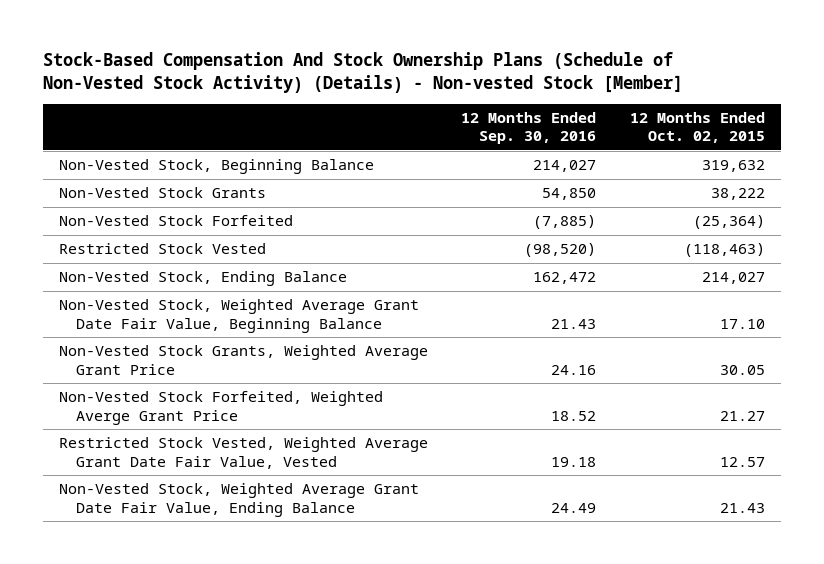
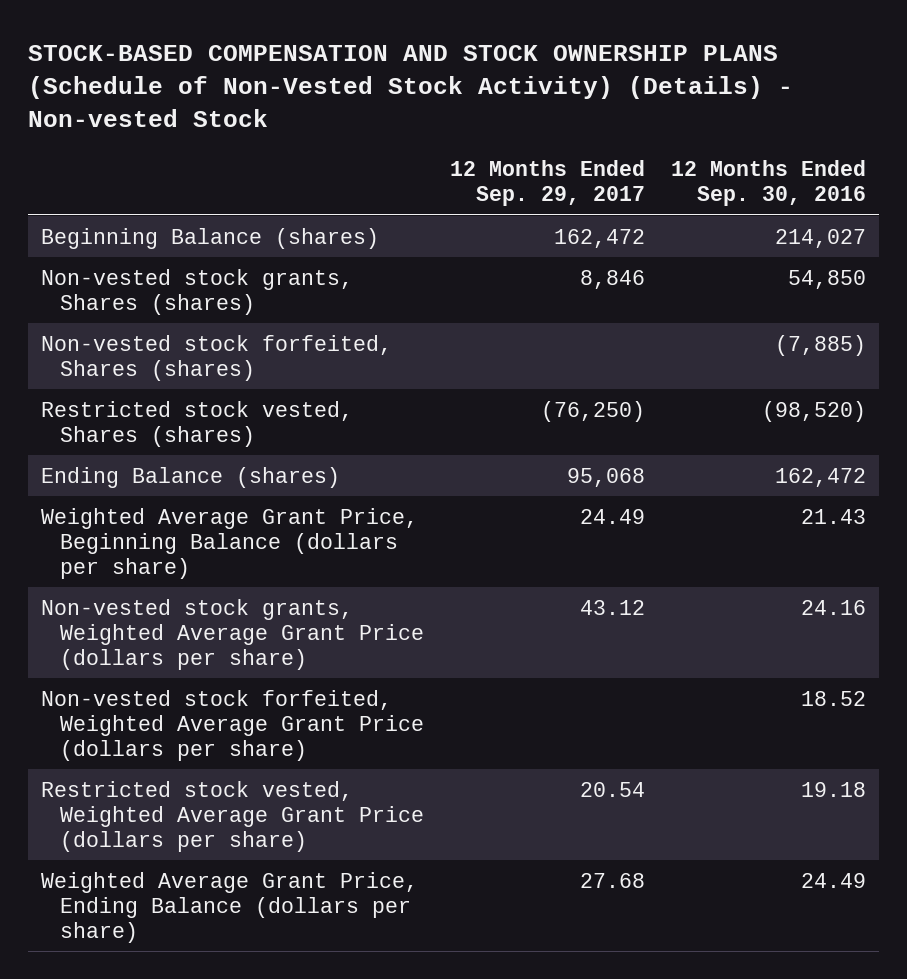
[42,51,683,93] Stock-Based Compensation And Stock Ownership Plans (Schedule of Non-Vested Stock Activity) (Details) - Non-vested Stock [Member] -> [28,45,794,128] STOCK-BASED COMPENSATION AND STOCK OWNERSHIP PLANS (Schedule of Non-Vested Stock Activity) (Details) - Non-vested Stock
[629,112,765,144] 12 Months Ended Oct. 02, 2015 -> none
none -> [449,160,645,207] 12 Months Ended Sep. 29, 2017
[59,159,375,175] Non-Vested Stock, Beginning Balance -> [41,227,380,249] Beginning Balance (shares)
[59,187,267,199] Non-Vested Stock Grants -> [41,268,354,315] Non-vested stock grants, Shares (shares)
[59,215,294,227] Non-Vested Stock Forfeited -> [41,334,393,381] Non-vested stock forfeited, Shares (shares)
[59,243,267,255] Restricted Stock Vested -> [41,400,354,447] Restricted stock vested, Shares (shares)
[59,271,348,287] Non-Vested Stock, Ending Balance -> [41,466,341,488] Ending Balance (shares)
[59,299,420,333] Non-Vested Stock, Weighted Average Grant Date Fair Value, Beginning Balance -> [41,507,419,579] Weighted Average Grant Price, Beginning Balance (dollars per share)
[59,345,429,375] Non-Vested Stock Grants, Weighted Average Grant Price -> [41,598,424,670] Non-vested stock grants, Weighted Average Grant Price (dollars per share)
[59,391,384,425] Non-Vested Stock Forfeited, Weighted Averge Grant Price -> [41,689,424,761] Non-vested stock forfeited, Weighted Average Grant Price (dollars per share)
[59,437,429,469] Restricted Stock Vested, Weighted Average Grant Date Fair Value, Vested -> [41,780,424,852] Restricted stock vested, Weighted Average Grant Price (dollars per share)
[59,483,420,517] Non-Vested Stock, Weighted Average Grant Date Fair Value, Ending Balance -> [41,871,419,943] Weighted Average Grant Price, Ending Balance (dollars per share)

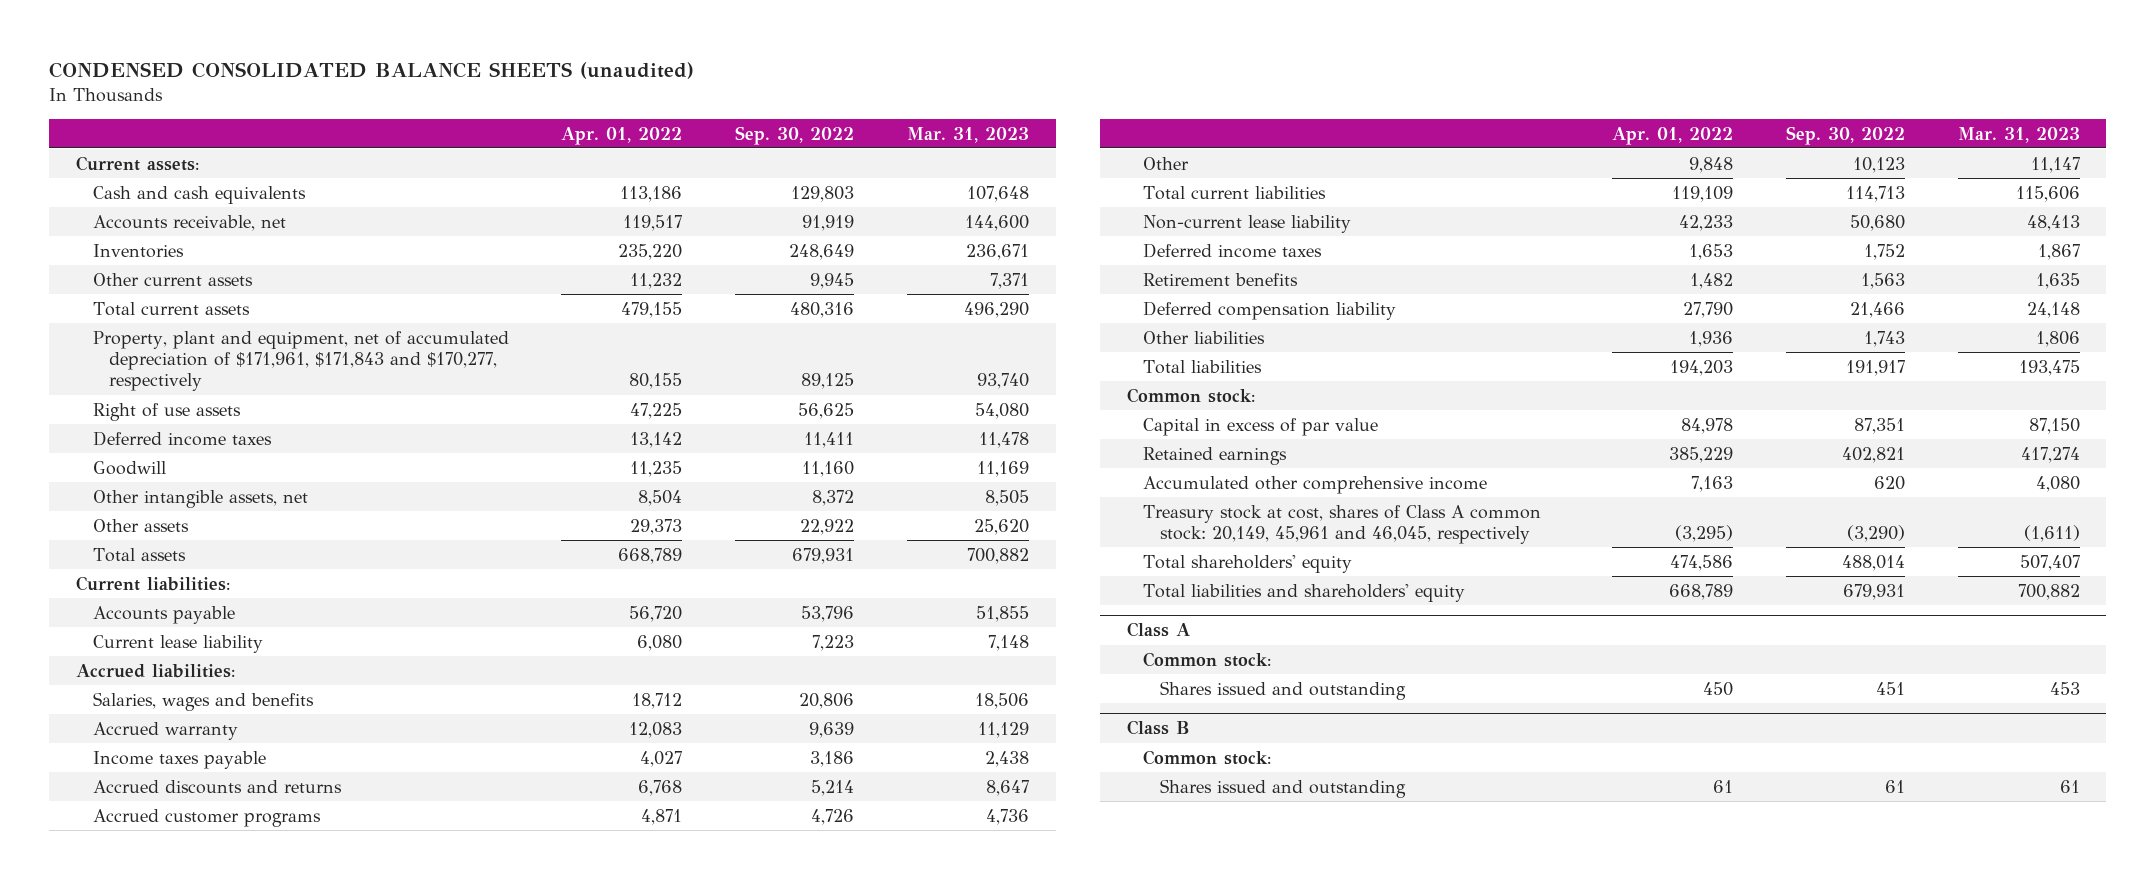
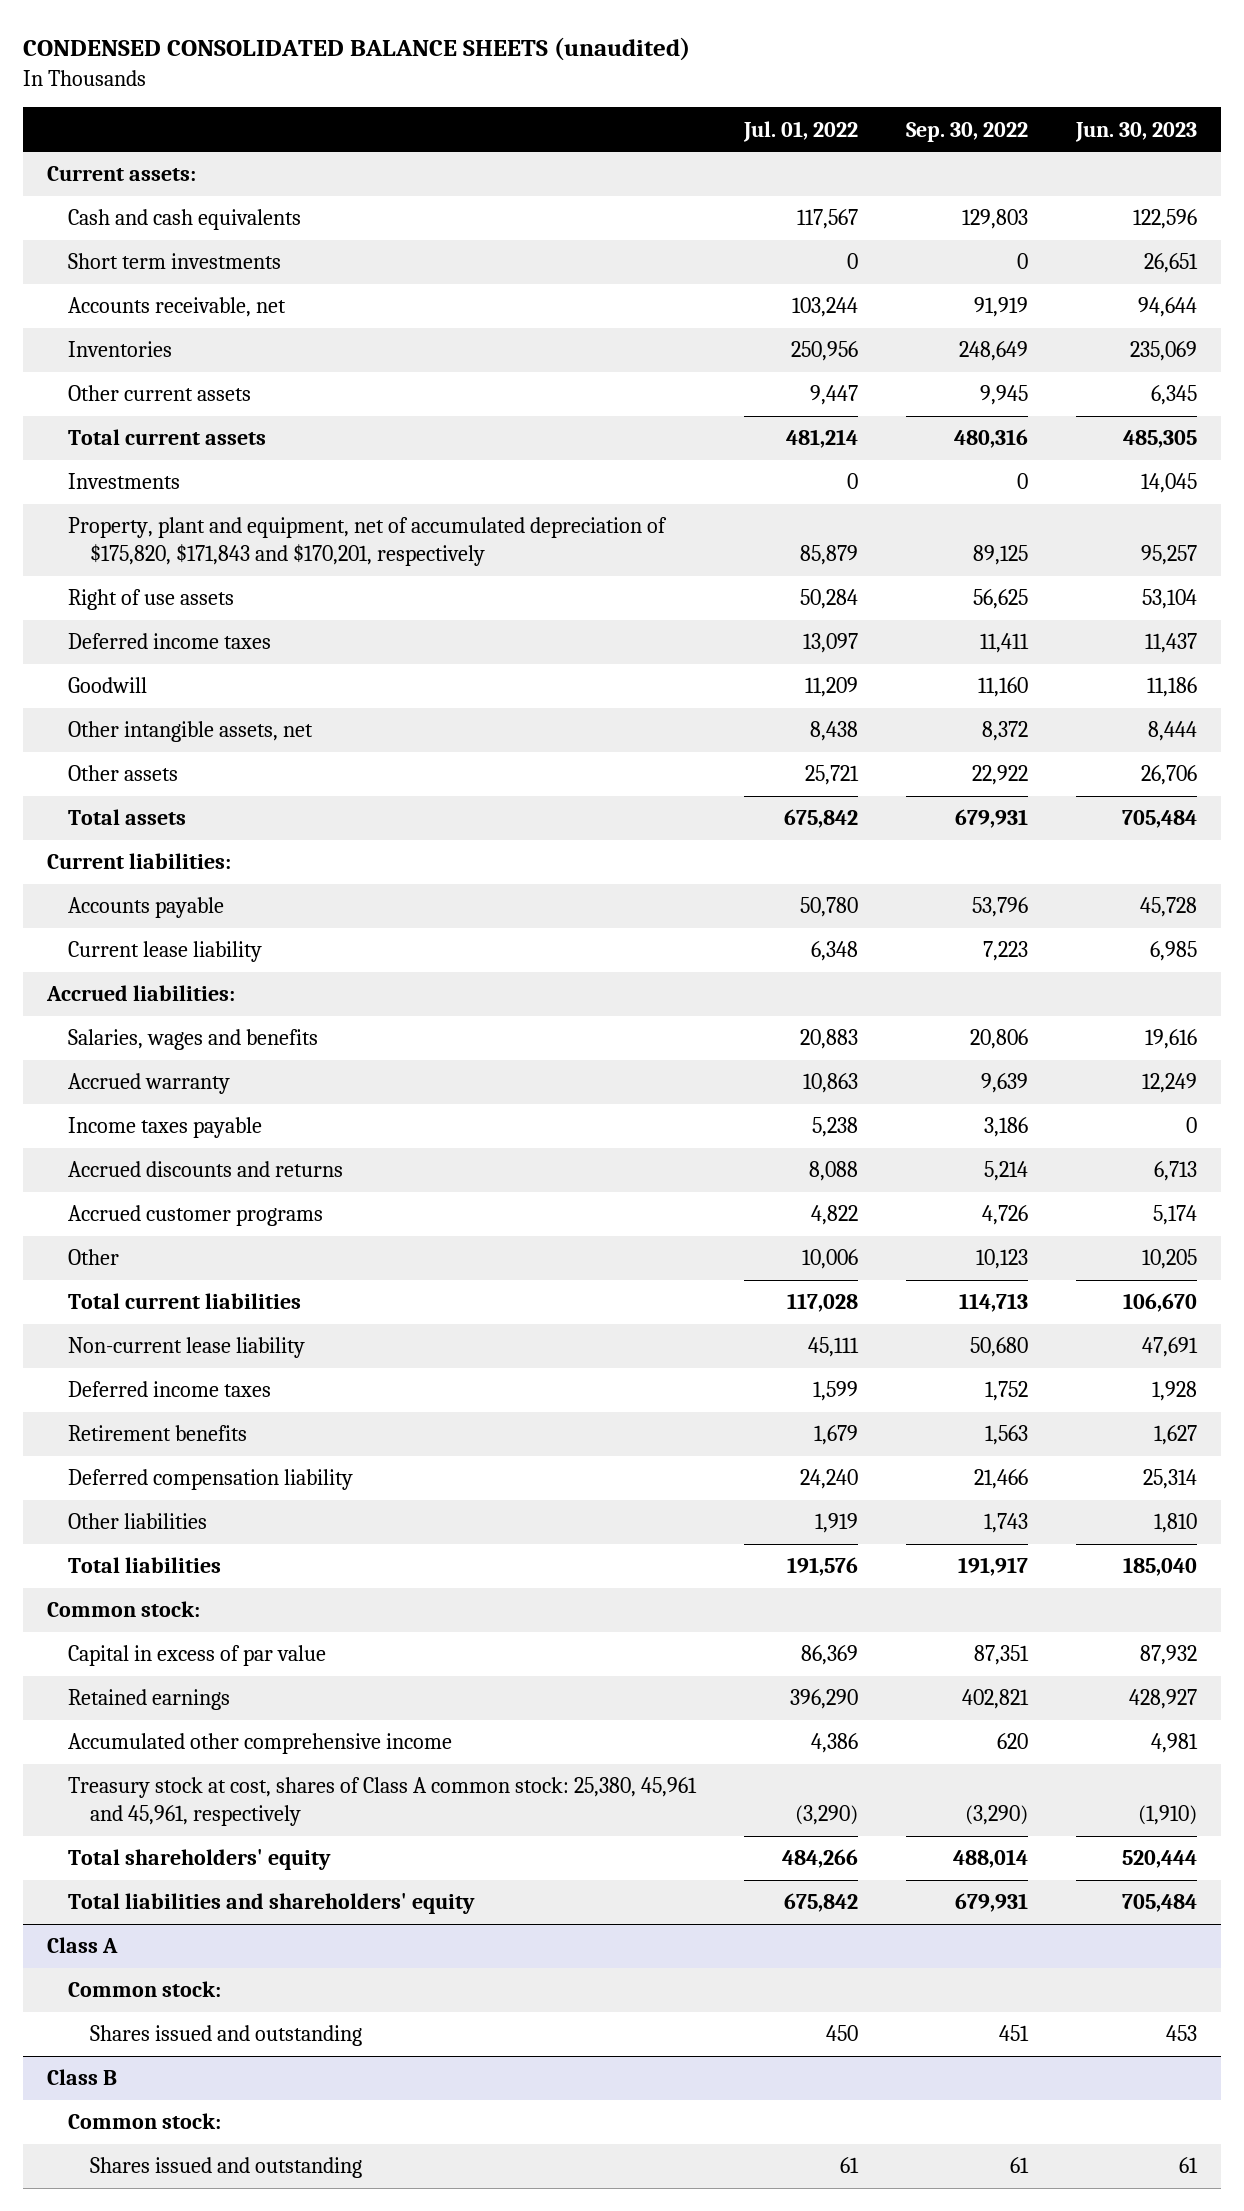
[561,126,683,145] Apr. 01, 2022 -> none
[907,126,1030,143] Mar. 31, 2023 -> none
none -> [743,120,859,142] Jul. 01, 2022
none -> [1075,121,1198,142] Jun. 30, 2023
none -> [68,253,282,270] Short term investments
none -> [68,473,181,490] Investments
[92,330,509,392] Property, plant and equipment, net of accumulated depreciation of $171,961, $171,843 and $170,277, respectively -> [68,517,668,567] Property, plant and equipment, net of accumulated depreciation of $175,820, $171,843 and $170,201, respectively
[1143,504,1542,544] Treasury stock at cost, shares of Class A common stock: 20,149, 45,961 and 46,045, respectively -> [68,1777,698,1827] Treasury stock at cost, shares of Class A common stock: 25,380, 45,961 and 45,961, respectively

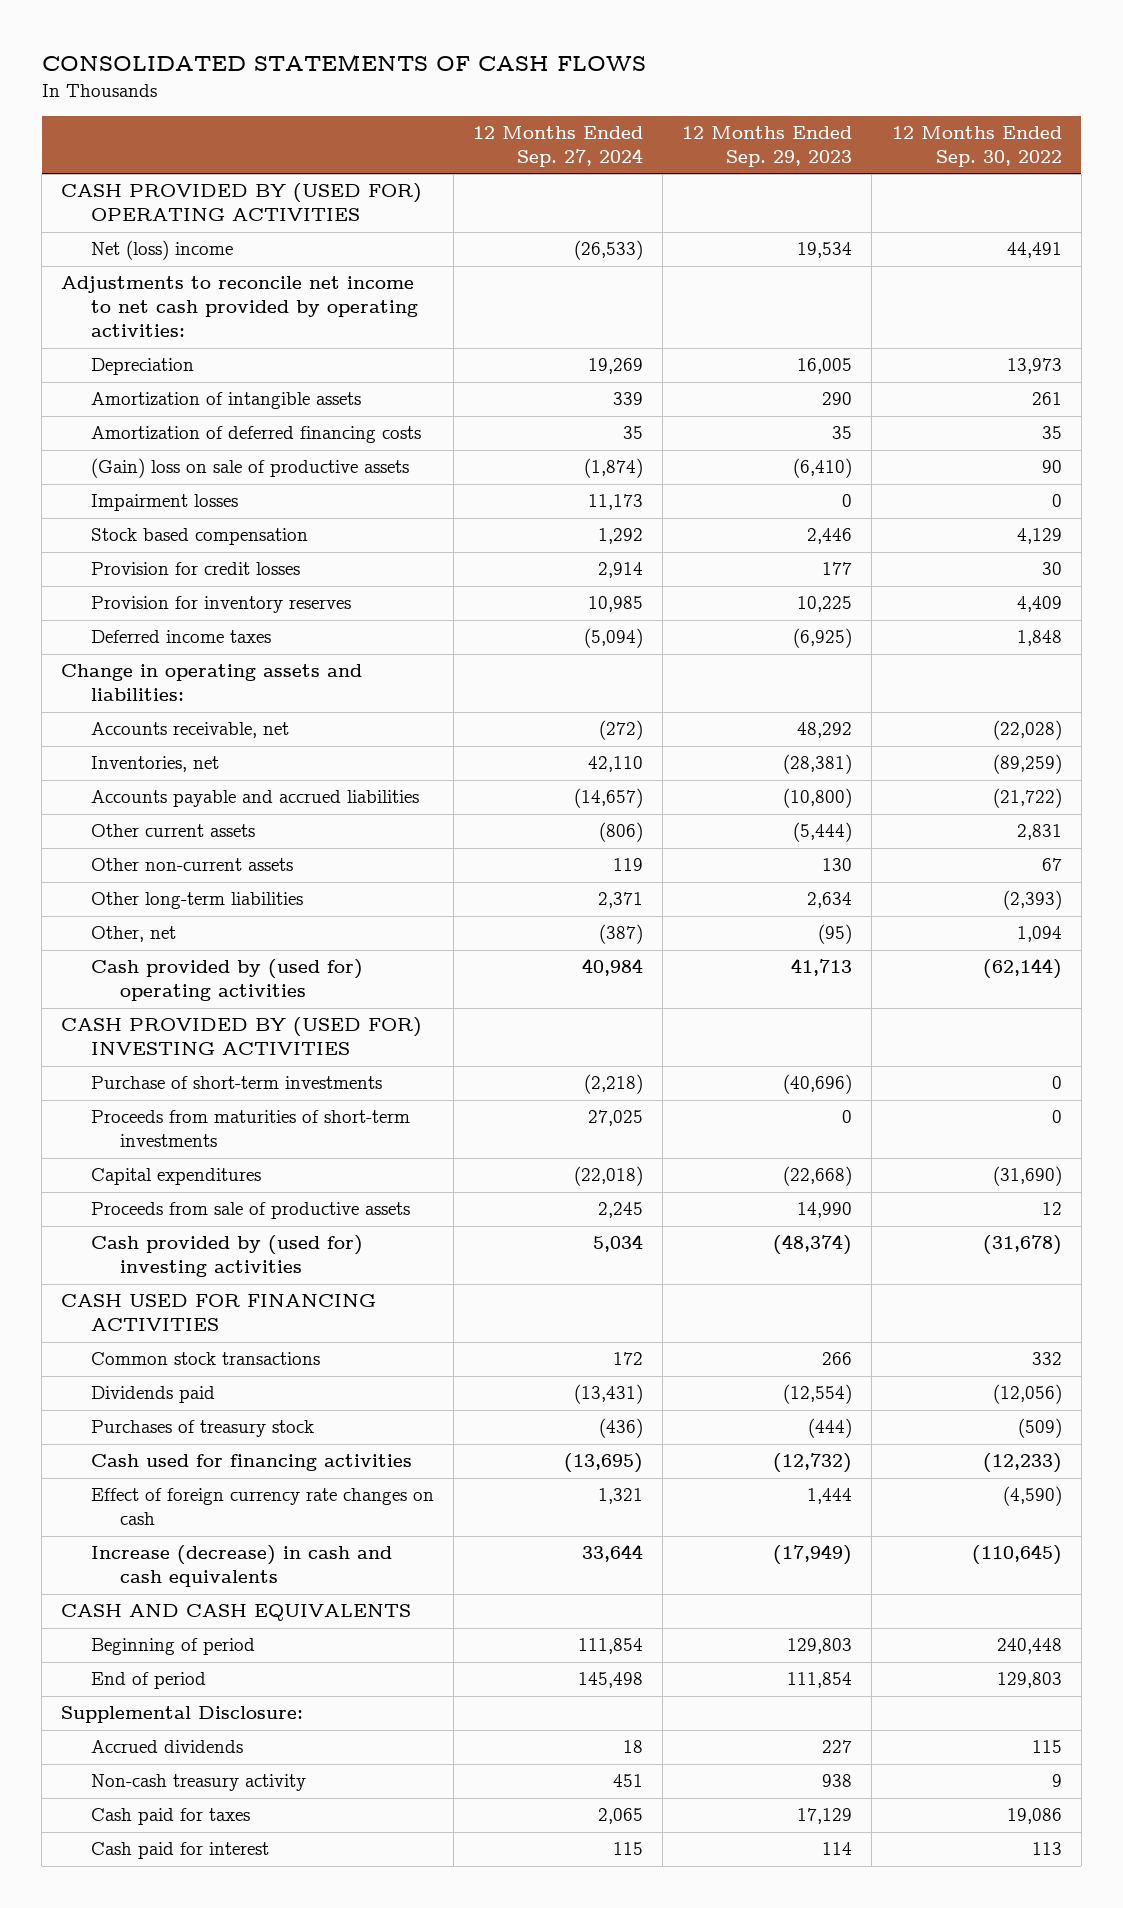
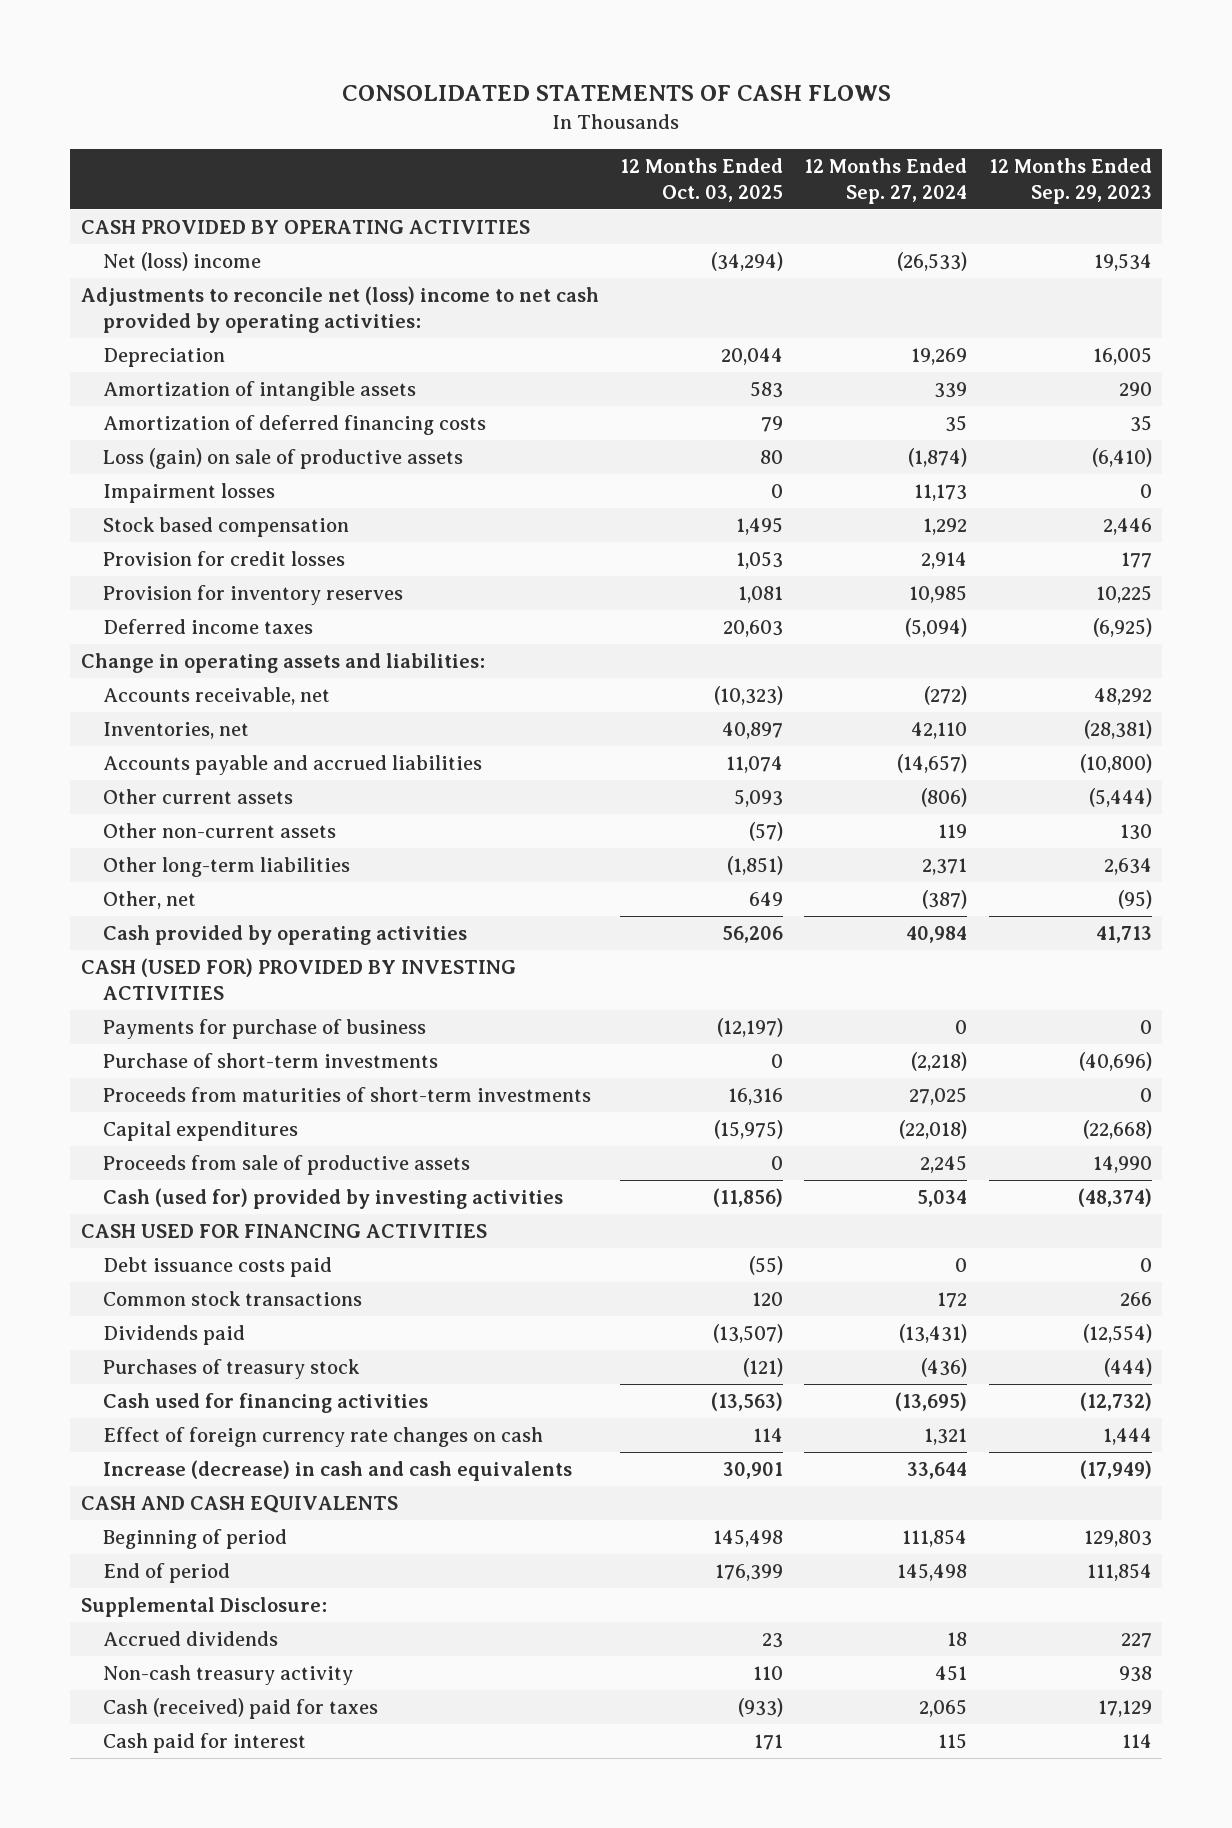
[891,126,1062,167] 12 Months Ended Sep. 30, 2022 -> none
none -> [619,157,783,202] 12 Months Ended Oct. 03, 2025
[61,183,423,222] CASH PROVIDED BY (USED FOR) OPERATING ACTIVITIES -> [80,219,530,234] CASH PROVIDED BY OPERATING ACTIVITIES
[61,276,418,338] Adjustments to reconcile net income to net cash provided by operating activities: -> [80,285,599,334] Adjustments to reconcile net (loss) income to net cash provided by operating activities:
[90,458,409,479] (Gain) loss on sale of productive assets -> [102,447,463,469] Loss (gain) on sale of productive assets
[90,959,363,1002] Cash provided by (used for) operating activities -> [102,924,467,945] Cash provided by operating activities
[61,1017,423,1056] CASH PROVIDED BY (USED FOR) INVESTING ACTIVITIES -> [80,957,516,1001] CASH (USED FOR) PROVIDED BY INVESTING ACTIVITIES
none -> [102,1018,426,1039] Payments for purchase of business
[90,1235,363,1278] Cash provided by (used for) investing activities -> [102,1187,563,1209] Cash (used for) provided by investing activities
none -> [102,1256,332,1277] Debt issuance costs paid
[90,1808,250,1826] Cash paid for taxes -> [102,1697,378,1719] Cash (received) paid for taxes

